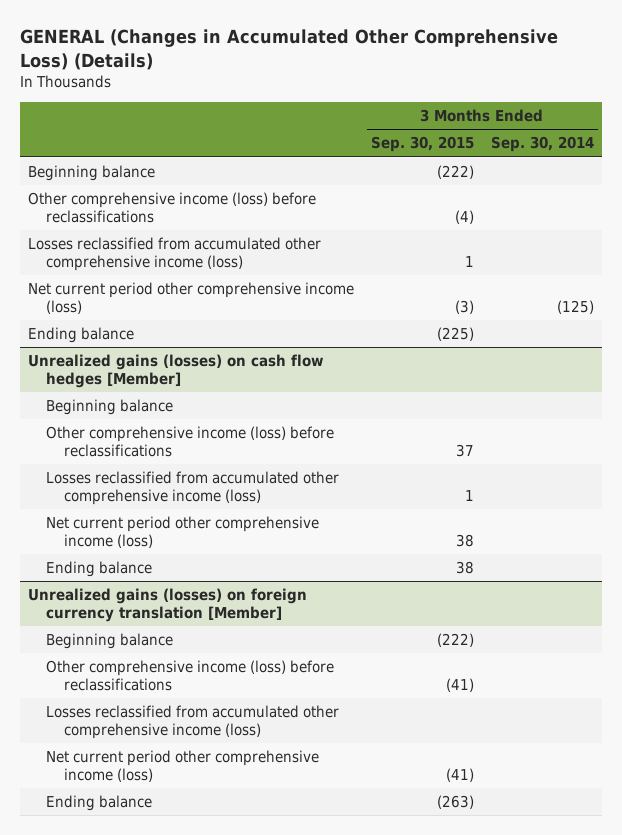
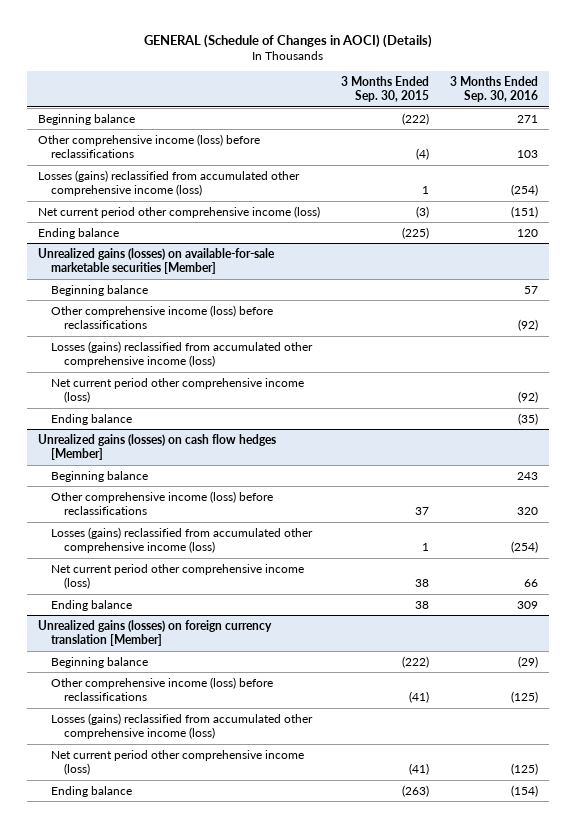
[19,29,558,70] GENERAL (Changes in Accumulated Other Comprehensive Loss) (Details) -> [144,33,433,48] GENERAL (Schedule of Changes in AOCI) (Details)
[490,136,594,153] Sep. 30, 2014 -> none
none -> [450,75,539,103] 3 Months Ended Sep. 30, 2016
[28,237,322,272] Losses reclassified from accumulated other comprehensive income (loss) -> [37,169,300,197] Losses (gains) reclassified from accumulated other comprehensive income (loss)
none -> [37,247,275,275] Unrealized gains (losses) on available-for-sale marketable securities [Member]
none -> [50,284,148,296] Beginning balance
none -> [50,304,273,330] Other comprehensive income (loss) before reclassifications
none -> [50,340,313,368] Losses (gains) reclassified from accumulated other comprehensive income (loss)
none -> [50,377,304,404] Net current period other comprehensive income (loss)
none -> [50,413,132,425] Ending balance
[46,471,340,506] Losses reclassified from accumulated other comprehensive income (loss) -> [50,526,313,554] Losses (gains) reclassified from accumulated other comprehensive income (loss)
[46,705,340,740] Losses reclassified from accumulated other comprehensive income (loss) -> [50,712,313,740] Losses (gains) reclassified from accumulated other comprehensive income (loss)

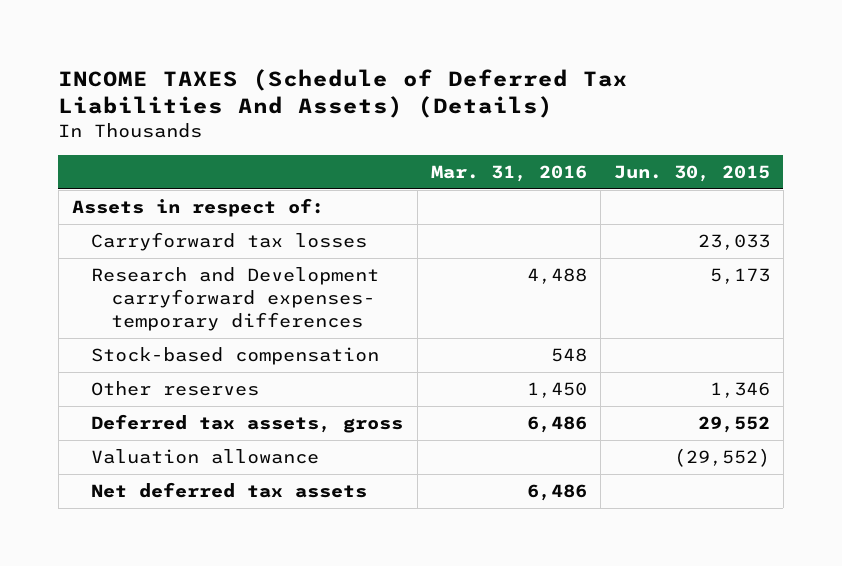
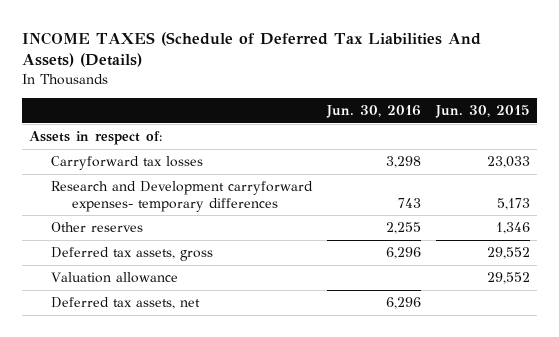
[430,164,587,182] Mar. 31, 2016 -> none
none -> [325,105,421,119] Jun. 30, 2016
[91,347,380,366] Stock-based compensation -> none
[673,448,770,468] (29,552) -> [486,272,530,285] 29,552
[91,482,368,499] Net deferred tax assets -> [50,297,200,310] Deferred tax assets, net

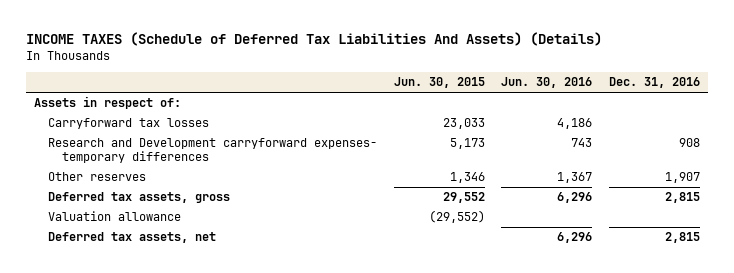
none -> [608,77,700,89] Dec. 31, 2016
[385,156,421,169] 3,298 -> [557,118,593,130] 4,186
[385,222,421,235] 2,255 -> [557,172,593,184] 1,367
[486,272,530,285] 29,552 -> [428,210,485,224] (29,552)

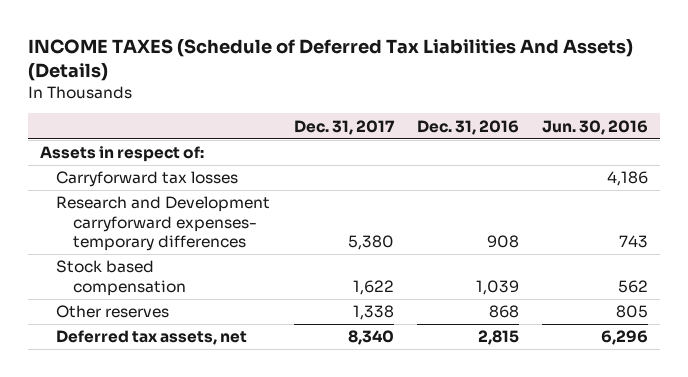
[393,77,485,89] Jun. 30, 2015 -> none
none -> [293,119,395,135] Dec. 31, 2017
[48,192,231,204] Deferred tax assets, gross -> none
[48,211,182,222] Valuation allowance -> none
none -> [56,260,186,296] Stock based compensation
[557,172,593,184] 1,367 -> [616,305,649,319] 805
[664,172,700,184] 1,907 -> [488,305,519,319] 868

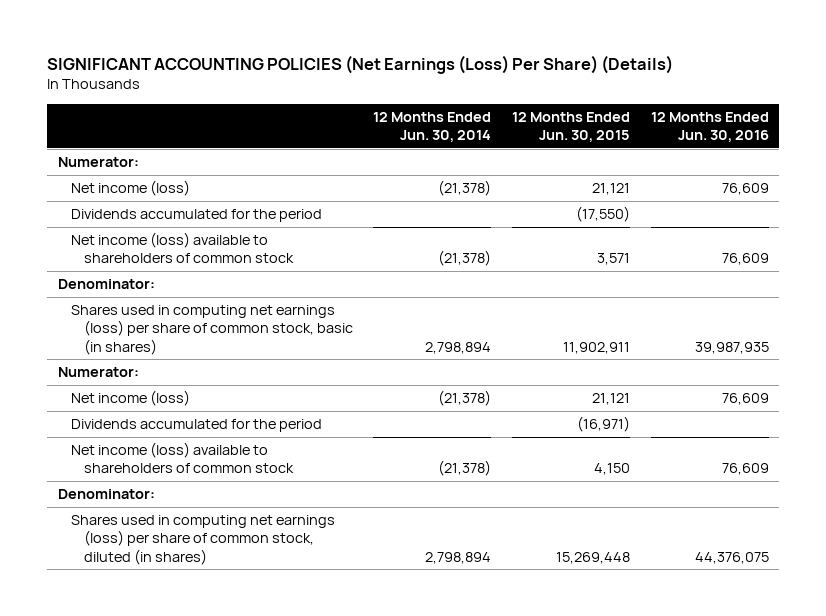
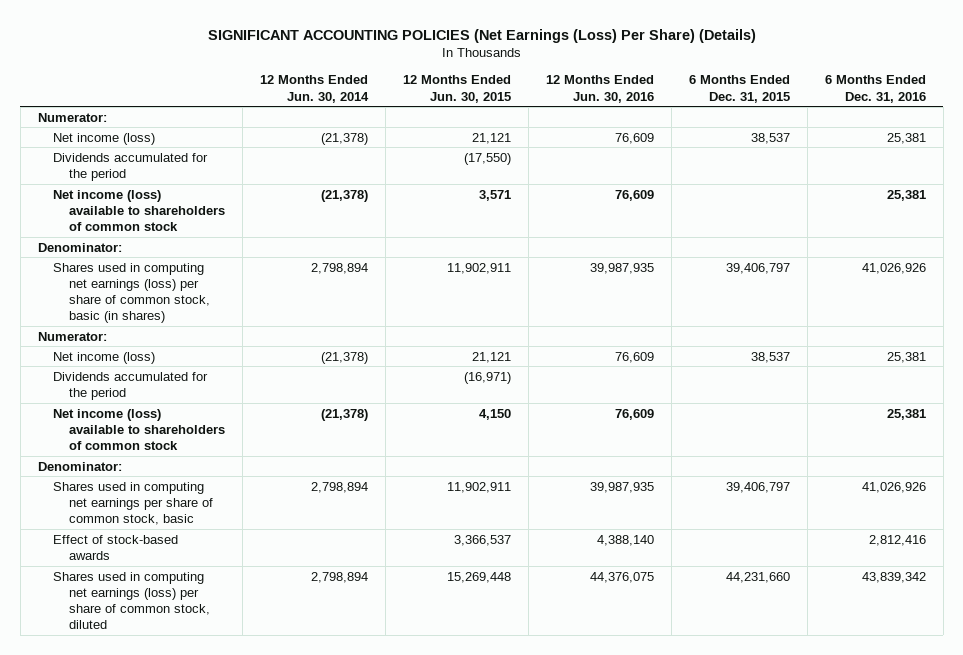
none -> [688,75,790,103] 6 Months Ended Dec. 31, 2015
none -> [824,75,926,103] 6 Months Ended Dec. 31, 2016
none -> [53,481,214,525] Shares used in computing net earnings per share of common stock, basic
none -> [53,534,179,560] Effect of stock-based awards
[70,515,335,565] Shares used in computing net earnings (loss) per share of common stock, diluted (in shares) -> [53,571,211,630] Shares used in computing net earnings (loss) per share of common stock, diluted

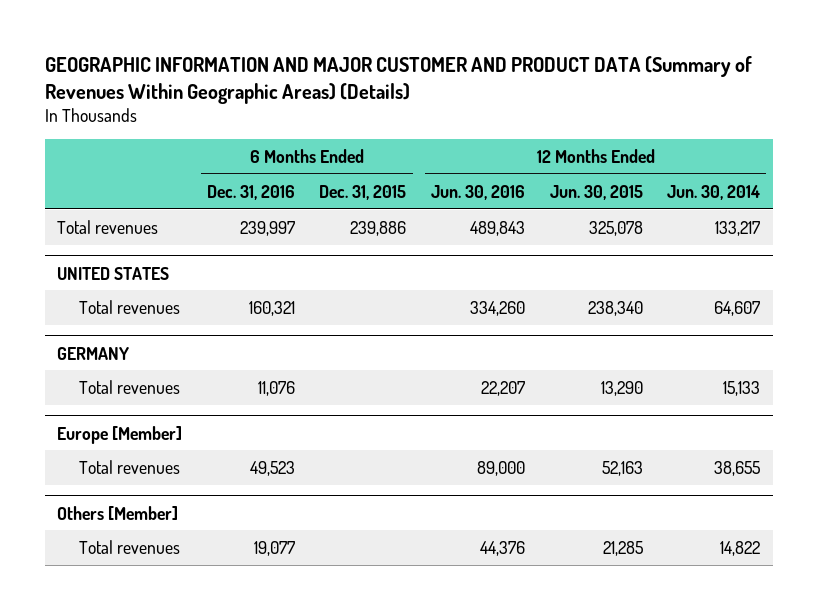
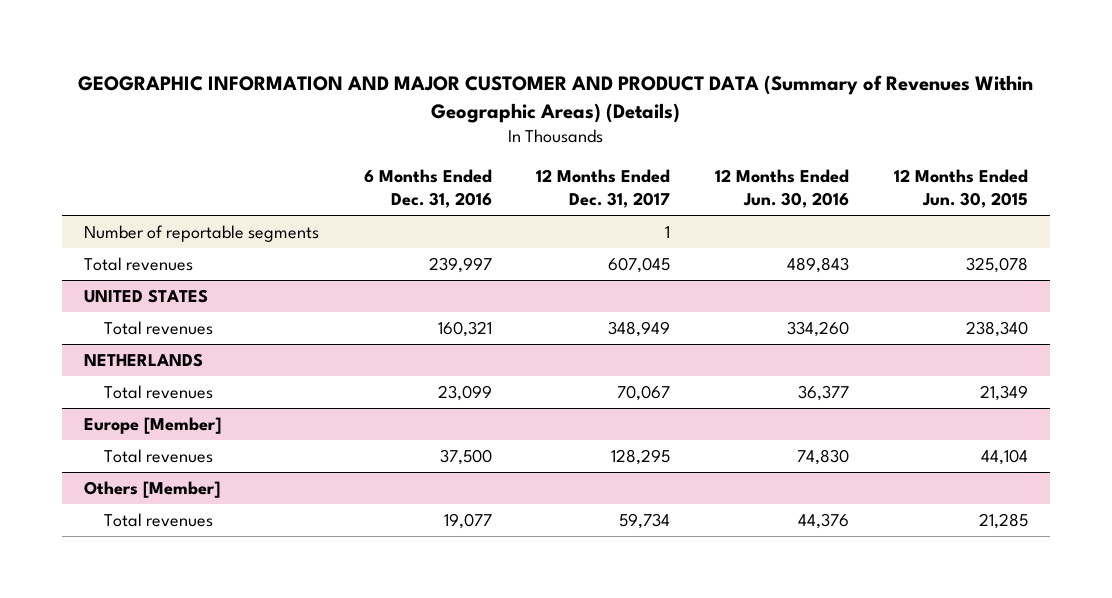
[319,184,407,200] Dec. 31, 2015 -> none
[667,184,761,200] Jun. 30, 2014 -> none
none -> [536,168,671,208] 12 Months Ended Dec. 31, 2017
none -> [84,225,320,243] Number of reportable segments
[57,346,130,360] GERMANY -> none
none -> [84,353,204,368] NETHERLANDS
[257,380,295,396] 11,076 -> [437,385,492,402] 23,099
[481,380,526,396] 22,207 -> [797,385,849,402] 36,377
[600,380,643,396] 13,290 -> [979,385,1028,402] 21,349
[249,460,295,476] 49,523 -> [439,449,492,466] 37,500
[477,460,526,476] 89,000 -> [796,449,849,466] 74,830
[601,460,643,476] 52,163 -> [980,449,1028,466] 44,104

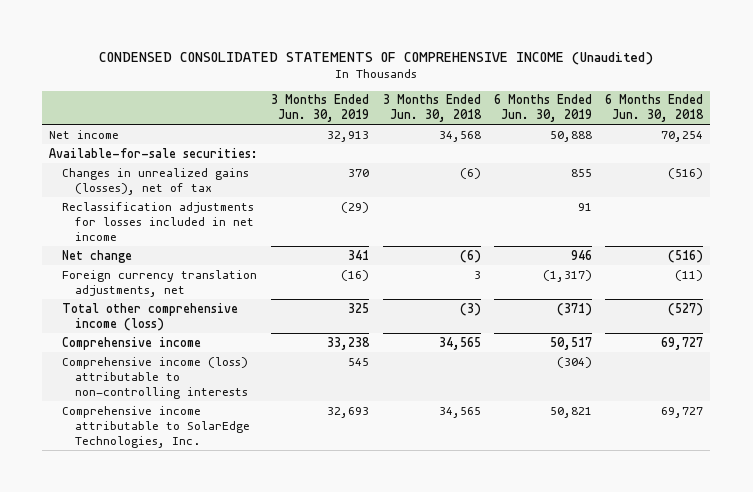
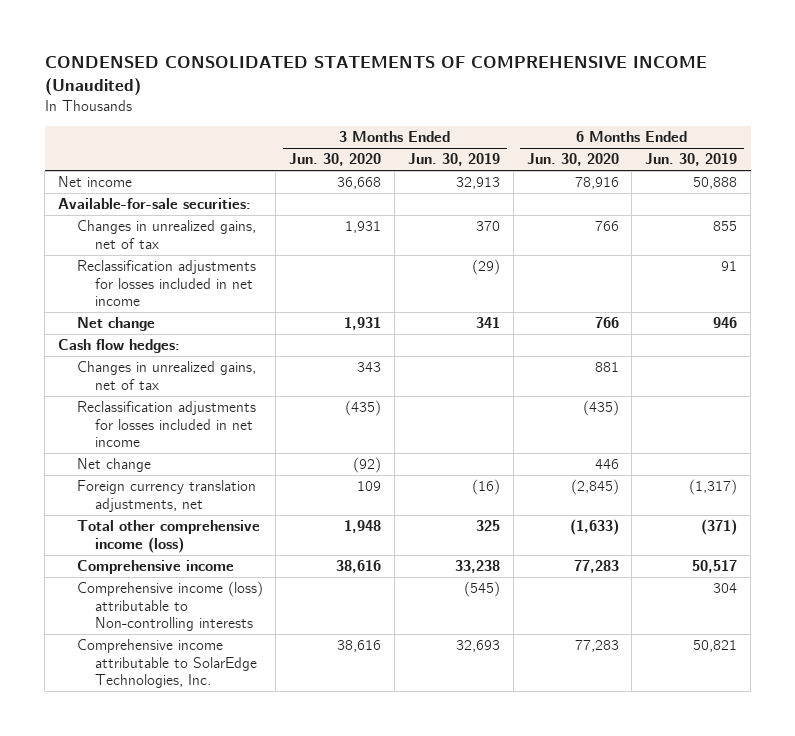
[382,94,482,123] 3 Months Ended Jun. 30, 2018 -> none
[605,94,705,123] 6 Months Ended Jun. 30, 2018 -> none
none -> [289,153,382,167] Jun. 30, 2020
none -> [526,153,619,167] Jun. 30, 2020
[61,167,249,195] Changes in unrealized gains (losses), net of tax -> [76,220,256,249] Changes in unrealized gains, net of tax
none -> [57,339,180,354] Cash flow hedges:
none -> [76,361,256,390] Changes in unrealized gains, net of tax
none -> [76,401,256,448] Reclassification adjustments for losses included in net income
none -> [76,458,151,473] Net change
[61,356,248,399] Comprehensive income (loss) attributable to non-controlling interests -> [76,581,263,632] Comprehensive income (loss) attributable to Non-controlling interests
[348,357,370,366] 545 -> [463,581,500,598] (545)
[557,356,593,368] (304) -> [713,583,738,594] 304

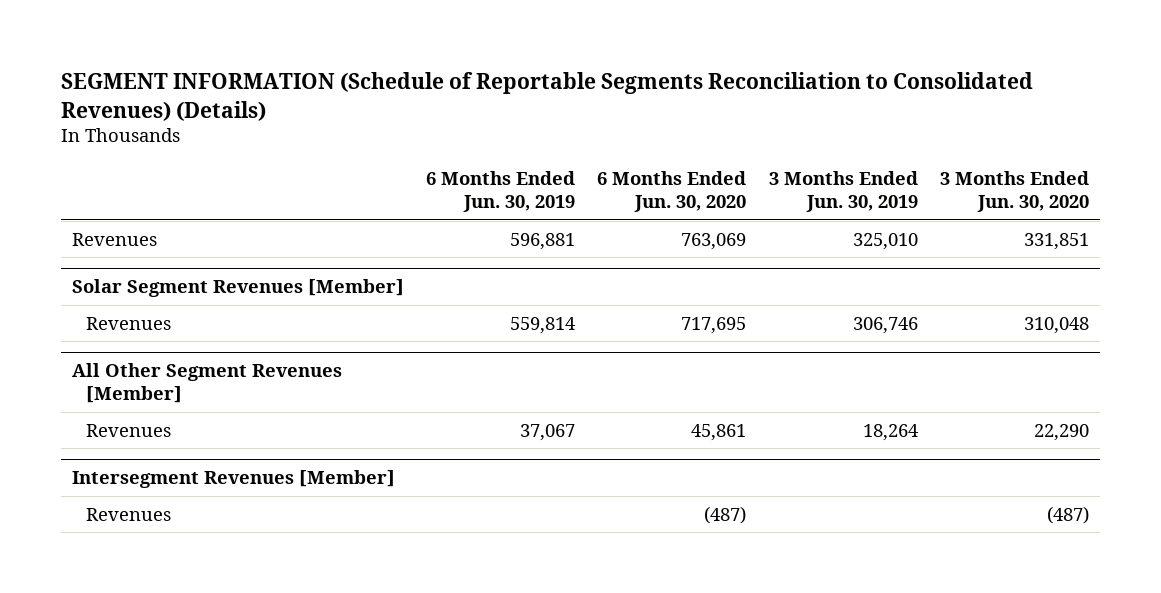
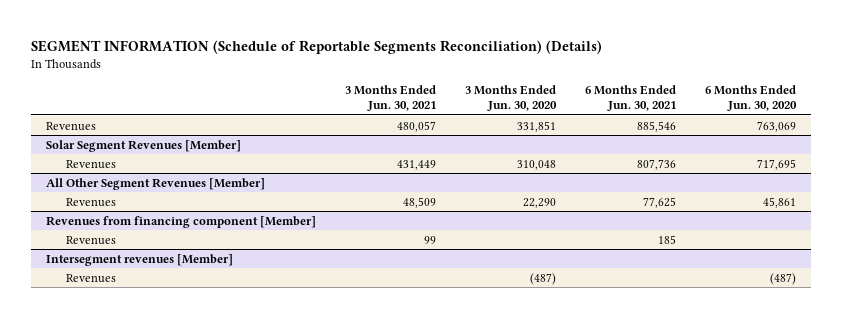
[60,72,1033,121] SEGMENT INFORMATION (Schedule of Reportable Segments Reconciliation to Consolidated Revenues) (Details) -> [31,39,603,54] SEGMENT INFORMATION (Schedule of Reportable Segments Reconciliation) (Details)
[426,171,576,213] 6 Months Ended Jun. 30, 2019 -> none
[768,171,918,213] 3 Months Ended Jun. 30, 2019 -> none
none -> [344,85,436,112] 3 Months Ended Jun. 30, 2021
none -> [585,85,677,112] 6 Months Ended Jun. 30, 2021
none -> [45,215,316,228] Revenues from financing component [Member]
none -> [65,235,116,245] Revenues
[71,470,395,489] Intersegment Revenues [Member] -> [45,253,233,266] Intersegment revenues [Member]

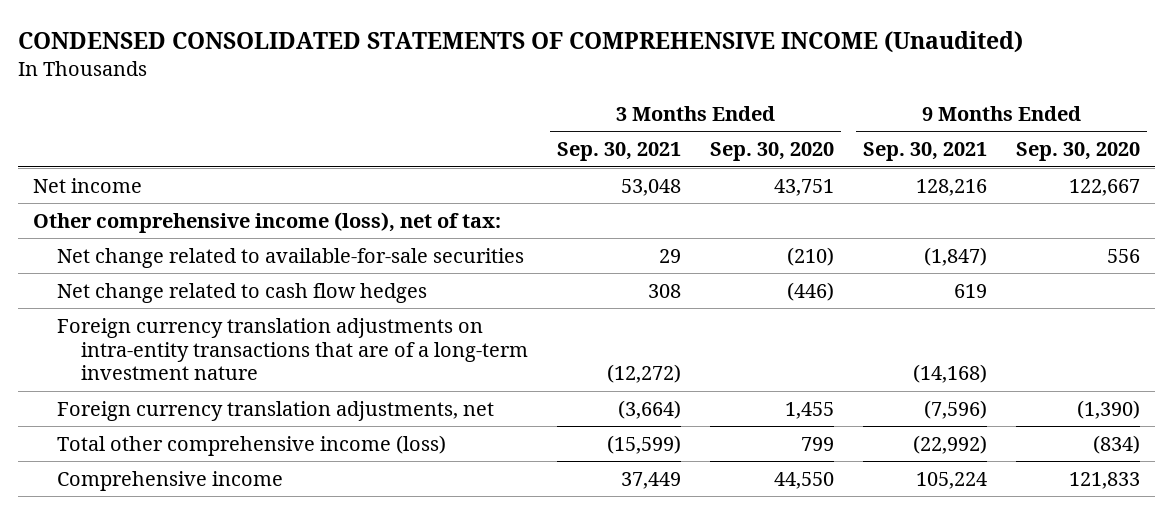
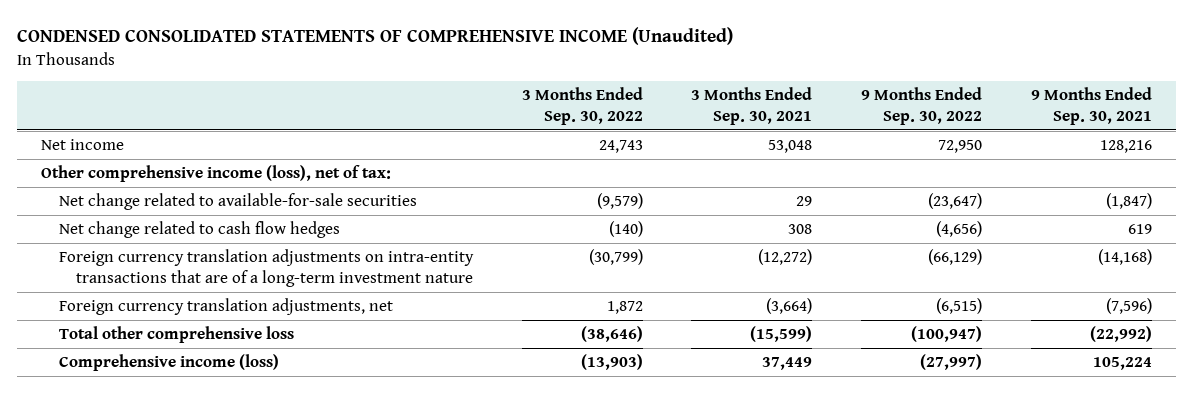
[710,142,835,162] Sep. 30, 2020 -> none
[1016,142,1141,162] Sep. 30, 2020 -> none
none -> [521,87,643,125] 3 Months Ended Sep. 30, 2022
none -> [861,87,983,125] 9 Months Ended Sep. 30, 2022
[57,434,447,456] Total other comprehensive income (loss) -> [58,326,294,344] Total other comprehensive loss
[57,470,284,491] Comprehensive income -> [58,354,279,372] Comprehensive income (loss)

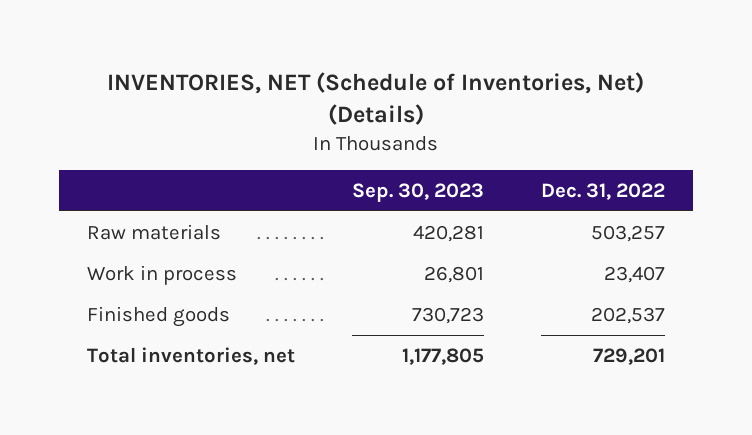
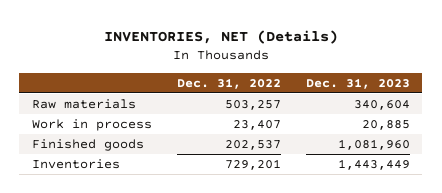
[107,72,645,126] INVENTORIES, NET (Schedule of Inventories, Net) (Details) -> [103,29,338,44] INVENTORIES, NET (Details)
[352,182,485,202] Sep. 30, 2023 -> none
none -> [305,77,410,89] Dec. 31, 2023
[87,346,296,365] Total inventories, net -> [31,159,120,170] Inventories

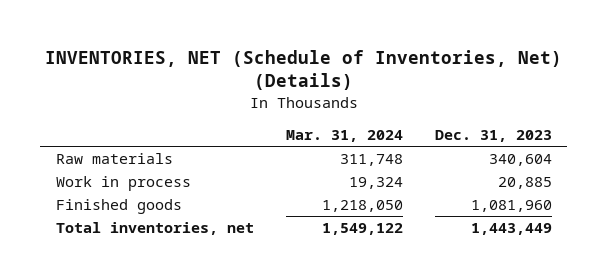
[103,29,338,44] INVENTORIES, NET (Details) -> [44,49,562,91] INVENTORIES, NET (Schedule of Inventories, Net) (Details)
[176,77,281,89] Dec. 31, 2022 -> none
none -> [285,130,403,143] Mar. 31, 2024
[31,159,120,170] Inventories -> [56,221,255,235] Total inventories, net

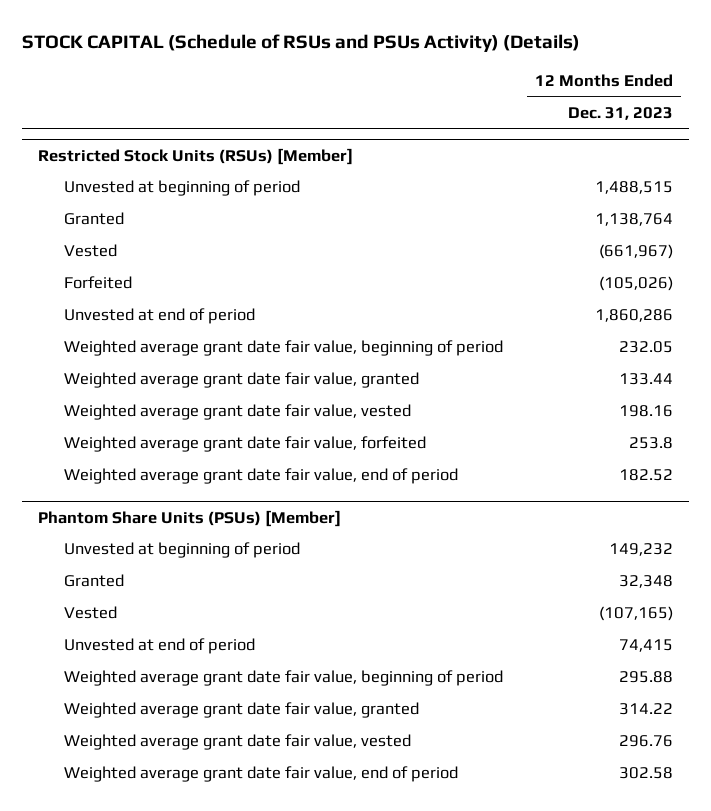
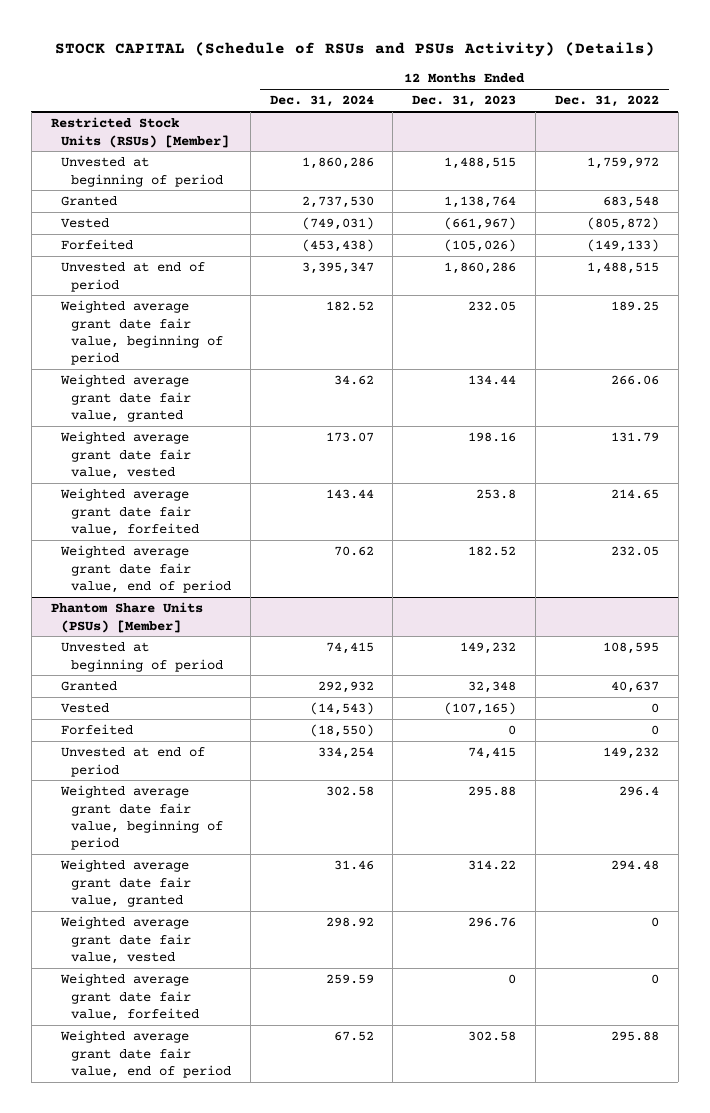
none -> [269,95,374,108] Dec. 31, 2024
none -> [554,95,659,108] Dec. 31, 2022
[618,373,673,386] 133.44 -> [468,375,517,386] 134.44
none -> [60,724,133,736] Forfeited
none -> [59,973,199,1021] Weighted average grant date fair value, forfeited

